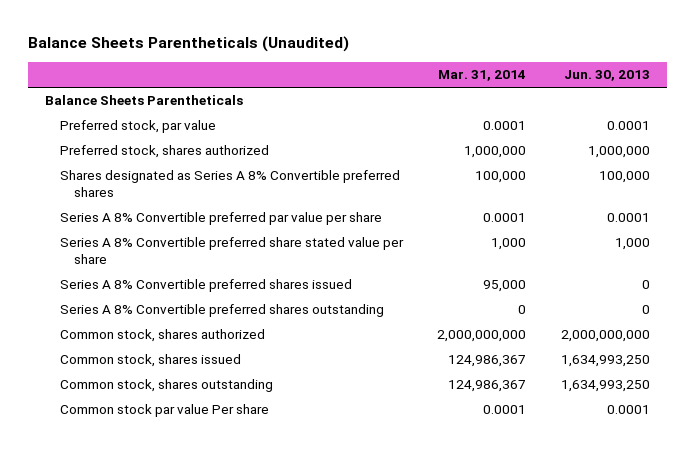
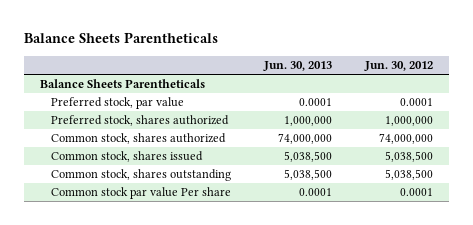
[27,36,349,53] Balance Sheets Parentheticals (Unaudited) -> [23,32,218,44] Balance Sheets Parentheticals
[438,70,527,82] Mar. 31, 2014 -> none
none -> [363,61,433,72] Jun. 30, 2012
[59,170,400,197] Shares designated as Series A 8% Convertible preferred shares -> none
[59,212,382,226] Series A 8% Convertible preferred par value per share -> none
[59,237,404,264] Series A 8% Convertible preferred share stated value per share -> none
[59,279,352,293] Series A 8% Convertible preferred shares issued -> none
[59,304,384,318] Series A 8% Convertible preferred shares outstanding -> none
[561,330,651,343] 2,000,000,000 -> [277,133,332,145] 74,000,000
[561,355,651,368] 1,634,993,250 -> [283,151,332,163] 5,038,500
[561,380,651,393] 1,634,993,250 -> [283,169,332,181] 5,038,500

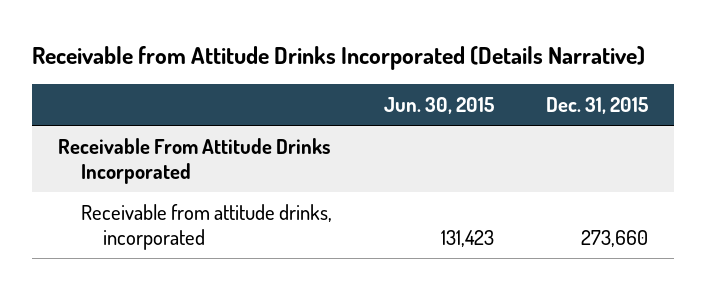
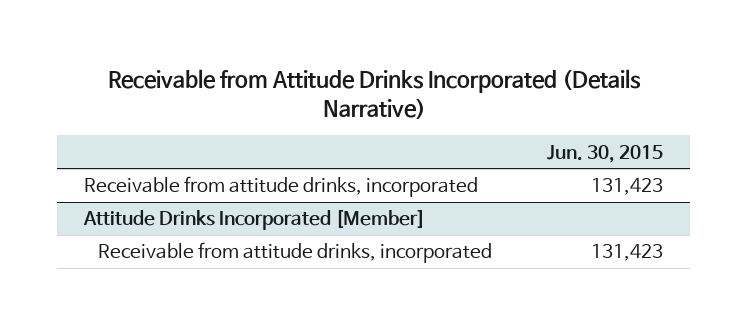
[546,97,649,115] Dec. 31, 2015 -> none
[58,137,331,184] Receivable From Attitude Drinks Incorporated -> none
none -> [83,209,426,231] Attitude Drinks Incorporated [Member]
none -> [98,242,493,264] Receivable from attitude drinks, incorporated

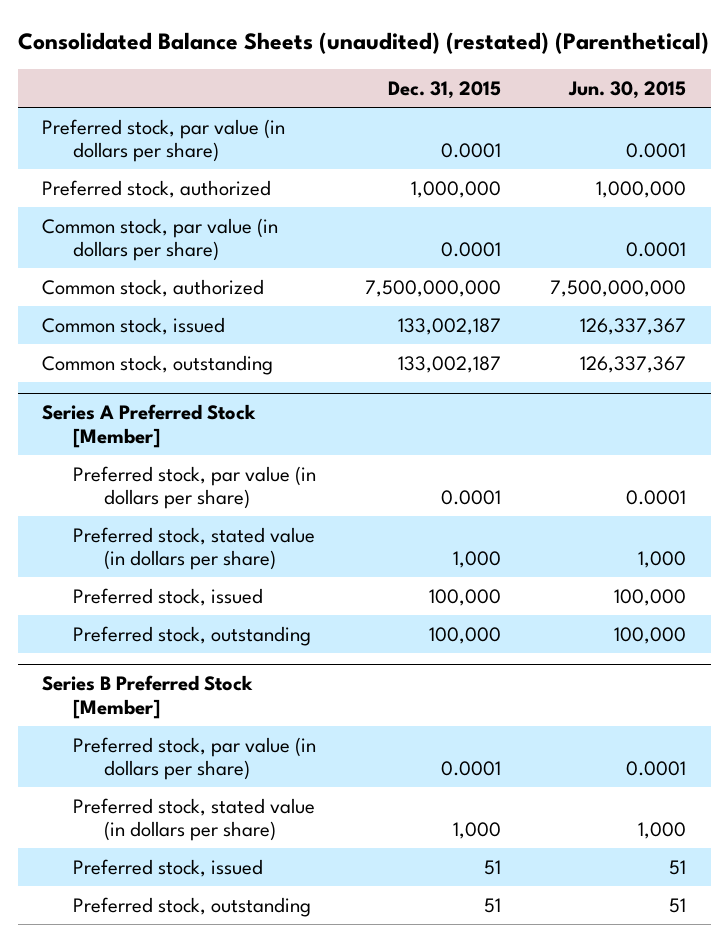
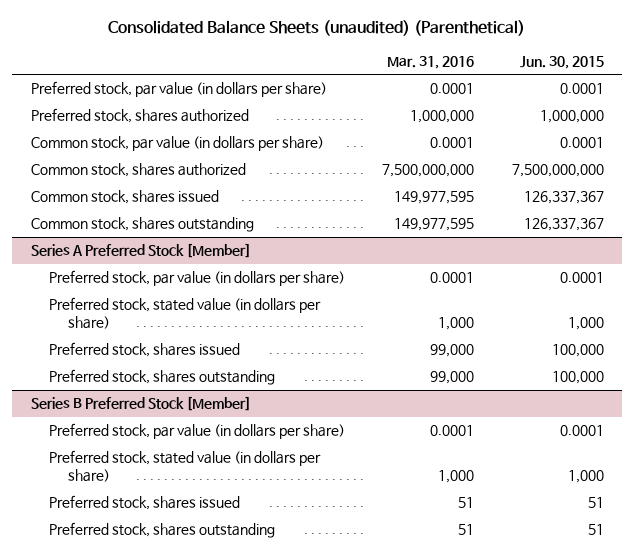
[17,32,709,55] Consolidated Balance Sheets (unaudited) (restated) (Parenthetical) -> [108,20,526,37] Consolidated Balance Sheets (unaudited) (Parenthetical)
[388,81,502,100] Dec. 31, 2015 -> none
none -> [387,55,475,69] Mar. 31, 2016
[42,179,272,198] Preferred stock, authorized -> [30,108,249,124] Preferred stock, shares authorized
[42,278,265,297] Common stock, authorized -> [30,163,246,178] Common stock, shares authorized
[42,316,226,335] Common stock, issued -> [30,190,219,205] Common stock, shares issued
[42,354,274,375] Common stock, outstanding -> [30,217,254,233] Common stock, shares outstanding
[73,587,264,606] Preferred stock, issued -> [49,342,241,358] Preferred stock, shares issued
[73,625,312,646] Preferred stock, outstanding -> [49,369,276,386] Preferred stock, shares outstanding
[73,858,264,877] Preferred stock, issued -> [49,495,241,511] Preferred stock, shares issued
[73,896,312,917] Preferred stock, outstanding -> [49,522,276,539] Preferred stock, shares outstanding

